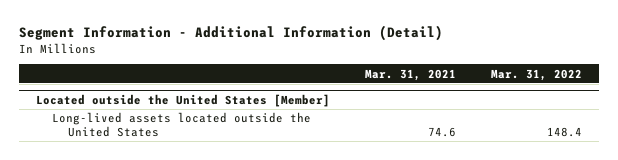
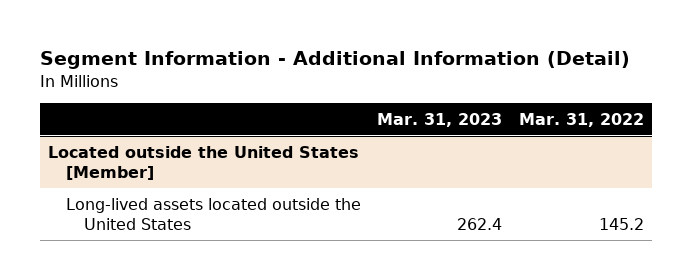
[365,68,457,81] Mar. 31, 2021 -> none
none -> [377,112,503,127] Mar. 31, 2023
[546,126,582,137] 148.4 -> [598,217,644,230] 145.2

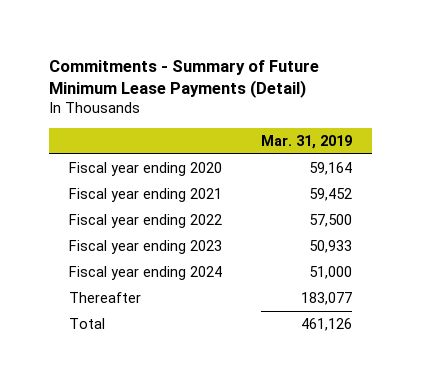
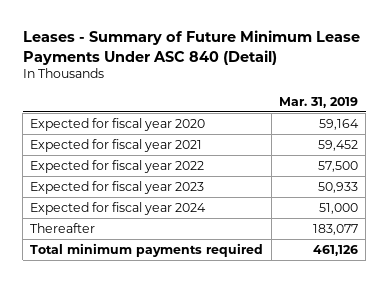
[49,59,320,98] Commitments - Summary of Future Minimum Lease Payments (Detail) -> [22,30,360,65] Leases - Summary of Future Minimum Lease Payments Under ASC 840 (Detail)
[68,162,222,177] Fiscal year ending 2020 -> [30,117,206,131] Expected for fiscal year 2020
[68,188,222,203] Fiscal year ending 2021 -> [30,138,203,152] Expected for fiscal year 2021
[68,214,222,229] Fiscal year ending 2022 -> [30,159,205,173] Expected for fiscal year 2022
[68,240,222,255] Fiscal year ending 2023 -> [30,180,205,194] Expected for fiscal year 2023
[68,266,222,281] Fiscal year ending 2024 -> [30,201,207,215] Expected for fiscal year 2024
[68,318,105,330] Total -> [30,242,264,257] Total minimum payments required

